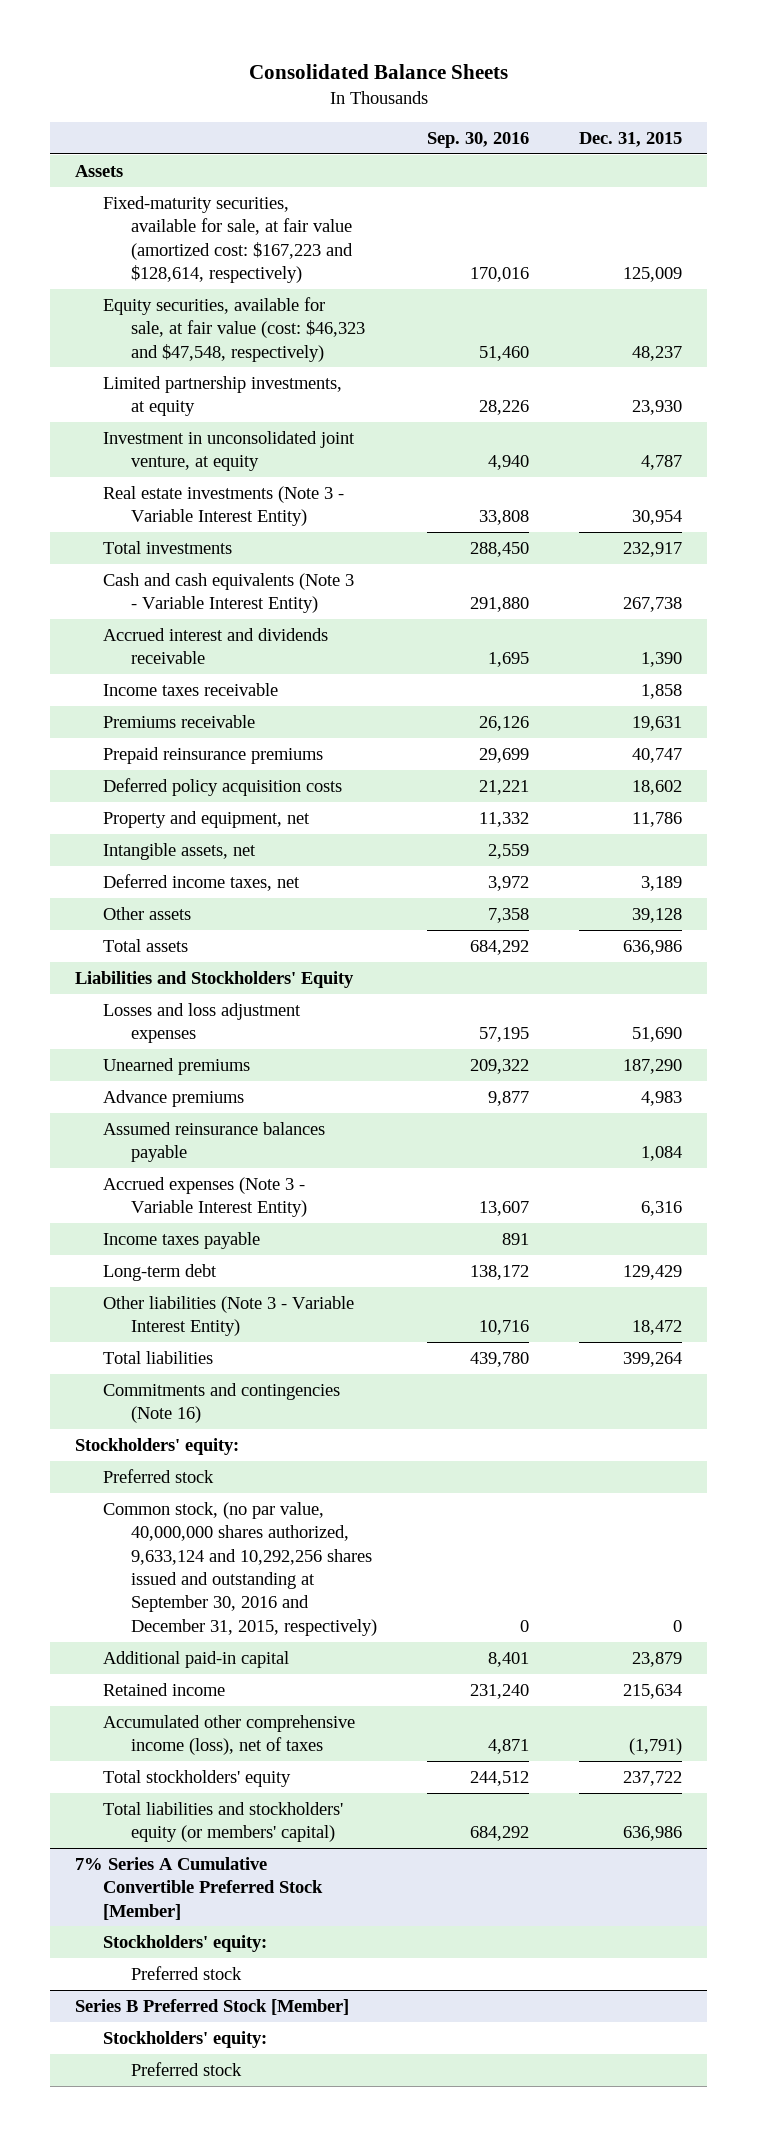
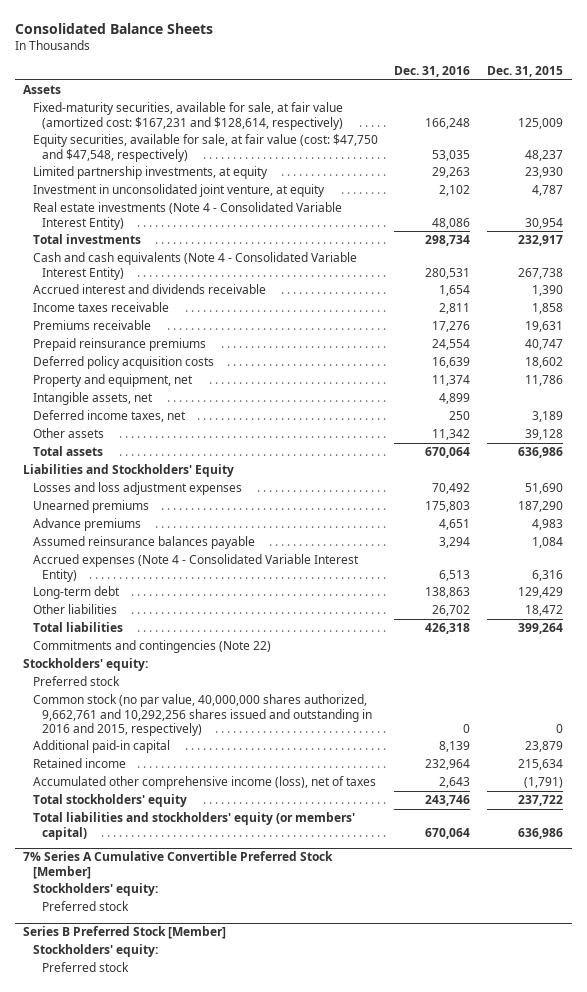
[427,131,530,148] Sep. 30, 2016 -> none
none -> [394,66,471,78] Dec. 31, 2016
[103,195,354,283] Fixed-maturity securities, available for sale, at fair value (amortized cost: $167,223 and $128,614, respectively) -> [32,102,343,130] Fixed-maturity securities, available for sale, at fair value (amortized cost: $167,231 and $128,614, respectively)
[103,296,366,362] Equity securities, available for sale, at fair value (cost: $46,323 and $47,548, respectively) -> [32,134,378,162] Equity securities, available for sale, at fair value (cost: $47,750 and $47,548, respectively)
[103,485,345,527] Real estate investments (Note 3 - Variable Interest Entity) -> [32,202,342,230] Real estate investments (Note 4 - Consolidated Variable Interest Entity)
[103,572,355,614] Cash and cash equivalents (Note 3 - Variable Interest Entity) -> [32,252,357,280] Cash and cash equivalents (Note 4 - Consolidated Variable Interest Entity)
[103,1231,261,1249] Income taxes payable -> none
[103,1176,308,1218] Accrued expenses (Note 3 - Variable Interest Entity) -> [32,554,359,582] Accrued expenses (Note 4 - Consolidated Variable Interest Entity)
[103,1295,355,1337] Other liabilities (Note 3 - Variable Interest Entity) -> [32,604,117,615] Other liabilities
[103,1382,341,1424] Commitments and contingencies (Note 16) -> [32,640,271,654] Commitments and contingencies (Note 22)
[103,1501,378,1636] Common stock, (no par value, 40,000,000 shares authorized, 9,633,124 and 10,292,256 shares issued and outstanding at September 30, 2016 and December 31, 2015, respectively) -> [32,694,372,736] Common stock (no par value, 40,000,000 shares authorized, 9,662,761 and 10,292,256 shares issued and outstanding in 2016 and 2015, respectively)

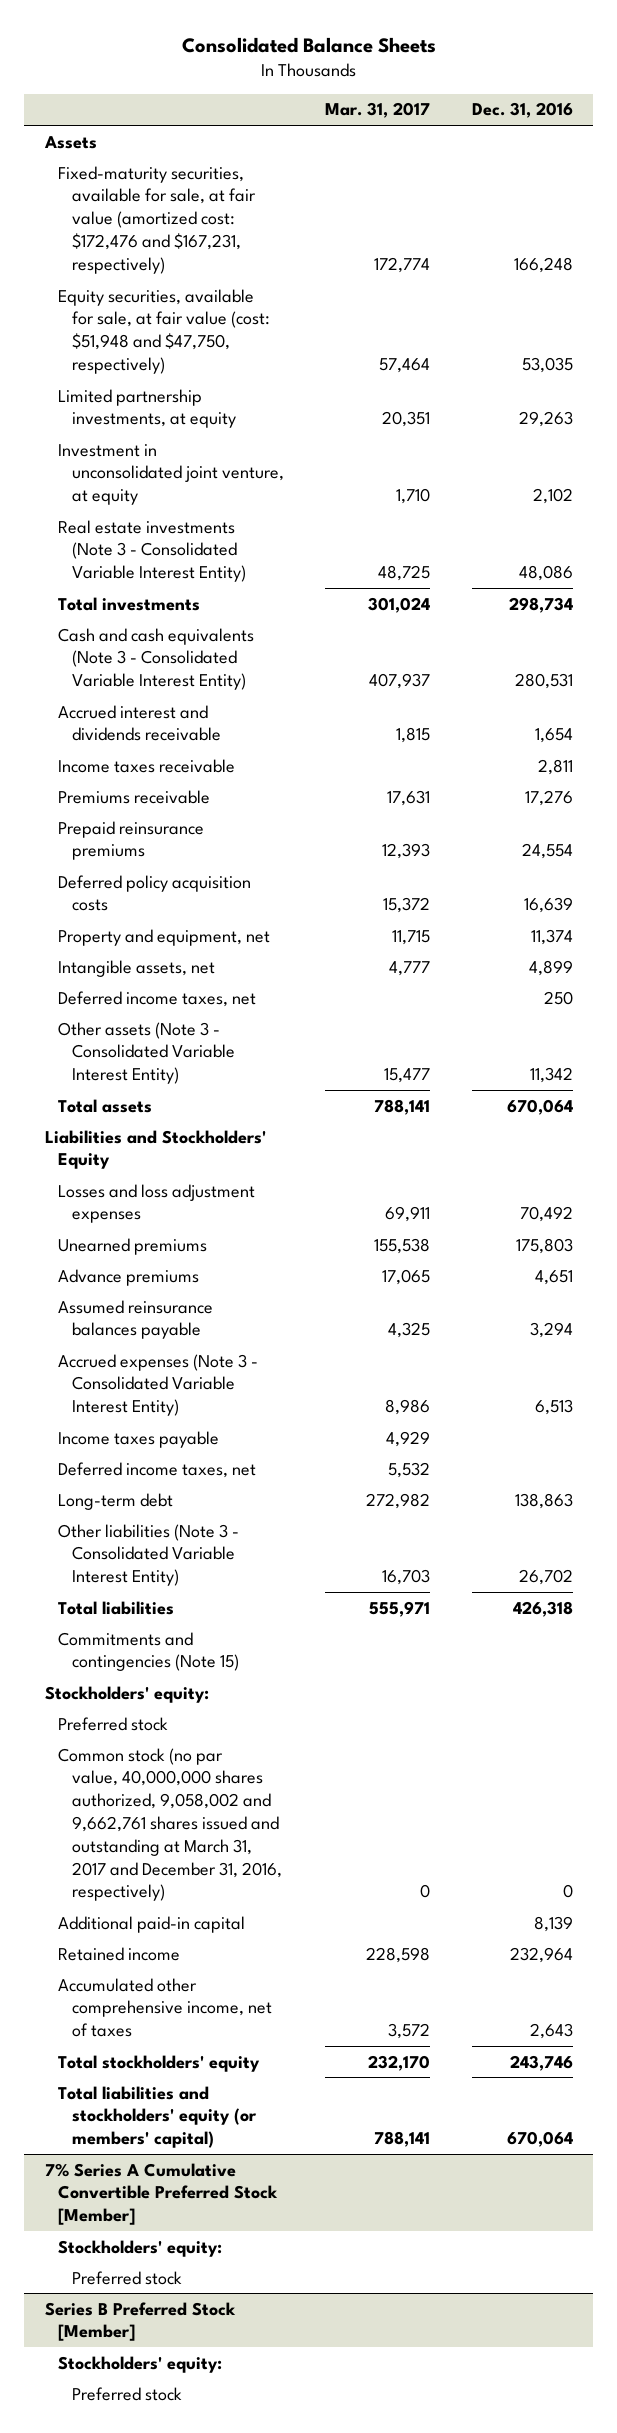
[487,66,564,78] Dec. 31, 2015 -> none
none -> [325,102,431,119] Mar. 31, 2017
[32,102,343,130] Fixed-maturity securities, available for sale, at fair value (amortized cost: $167,231 and $128,614, respectively) -> [58,165,256,274] Fixed-maturity securities, available for sale, at fair value (amortized cost: $172,476 and $167,231, respectively)
[32,134,378,162] Equity securities, available for sale, at fair value (cost: $47,750 and $47,548, respectively) -> [58,288,270,375] Equity securities, available for sale, at fair value (cost: $51,948 and $47,750, respectively)
[32,202,342,230] Real estate investments (Note 4 - Consolidated Variable Interest Entity) -> [58,519,246,583] Real estate investments (Note 3 - Consolidated Variable Interest Entity)
[32,252,357,280] Cash and cash equivalents (Note 4 - Consolidated Variable Interest Entity) -> [58,627,255,691] Cash and cash equivalents (Note 3 - Consolidated Variable Interest Entity)
[32,428,104,439] Other assets -> [58,1021,235,1085] Other assets (Note 3 - Consolidated Variable Interest Entity)
[32,554,359,582] Accrued expenses (Note 4 - Consolidated Variable Interest Entity) -> [58,1353,259,1417] Accrued expenses (Note 3 - Consolidated Variable Interest Entity)
none -> [58,1430,220,1448] Income taxes payable
none -> [58,1461,257,1478] Deferred income taxes, net
[32,604,117,615] Other liabilities -> [58,1523,240,1587] Other liabilities (Note 3 - Consolidated Variable Interest Entity)
[32,640,271,654] Commitments and contingencies (Note 22) -> [58,1631,239,1672] Commitments and contingencies (Note 15)
[32,694,372,736] Common stock (no par value, 40,000,000 shares authorized, 9,662,761 and 10,292,256 shares issued and outstanding in 2016 and 2015, respectively) -> [58,1747,282,1902] Common stock (no par value, 40,000,000 shares authorized, 9,058,002 and 9,662,761 shares issued and outstanding at March 31, 2017 and December 31, 2016, respectively)
[32,776,376,790] Accumulated other comprehensive income (loss), net of taxes -> [58,1977,272,2038] Accumulated other comprehensive income, net of taxes

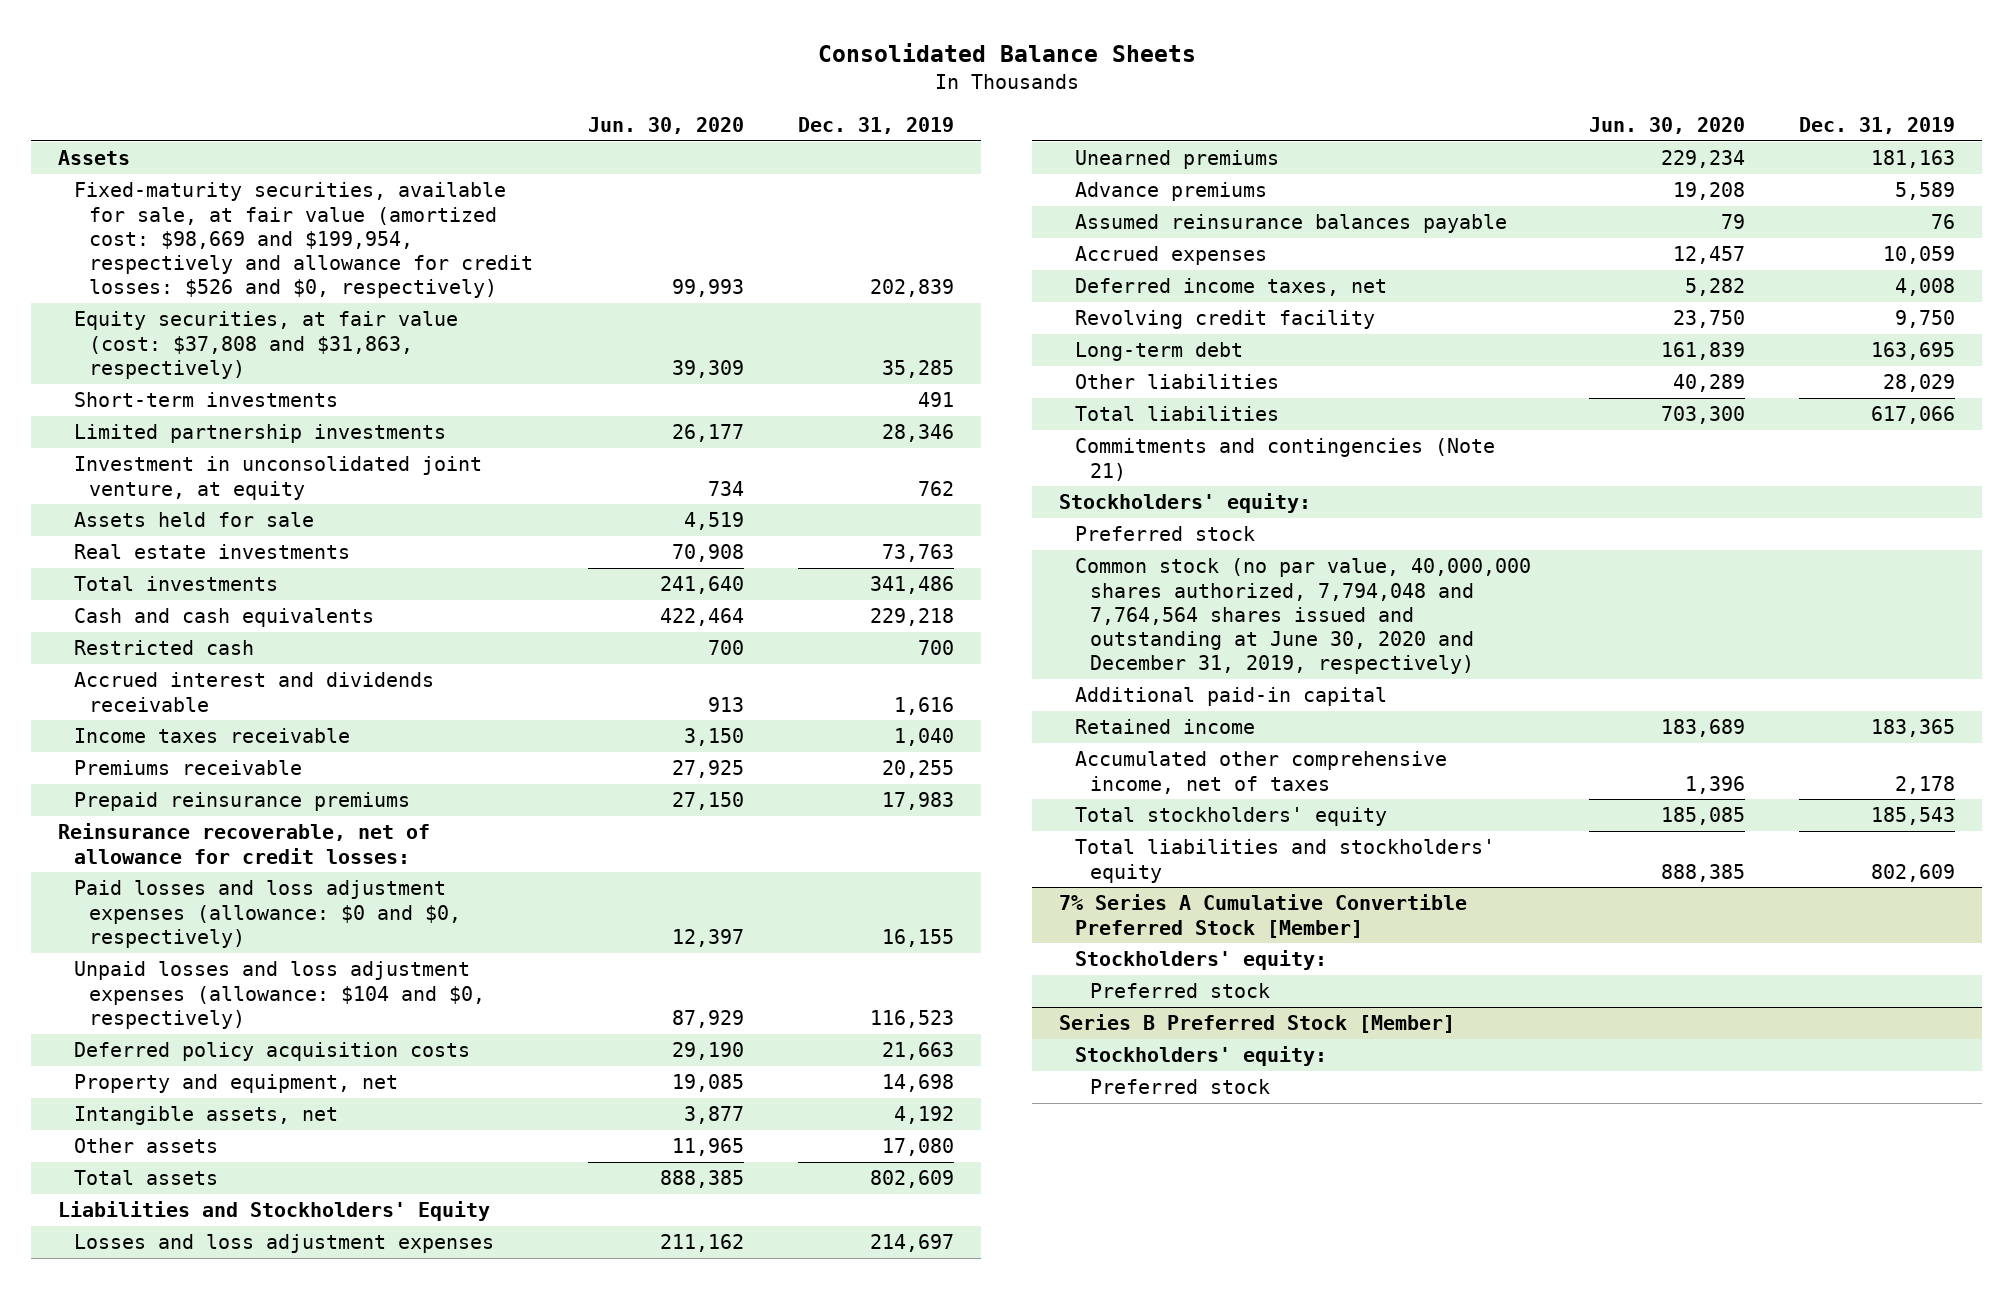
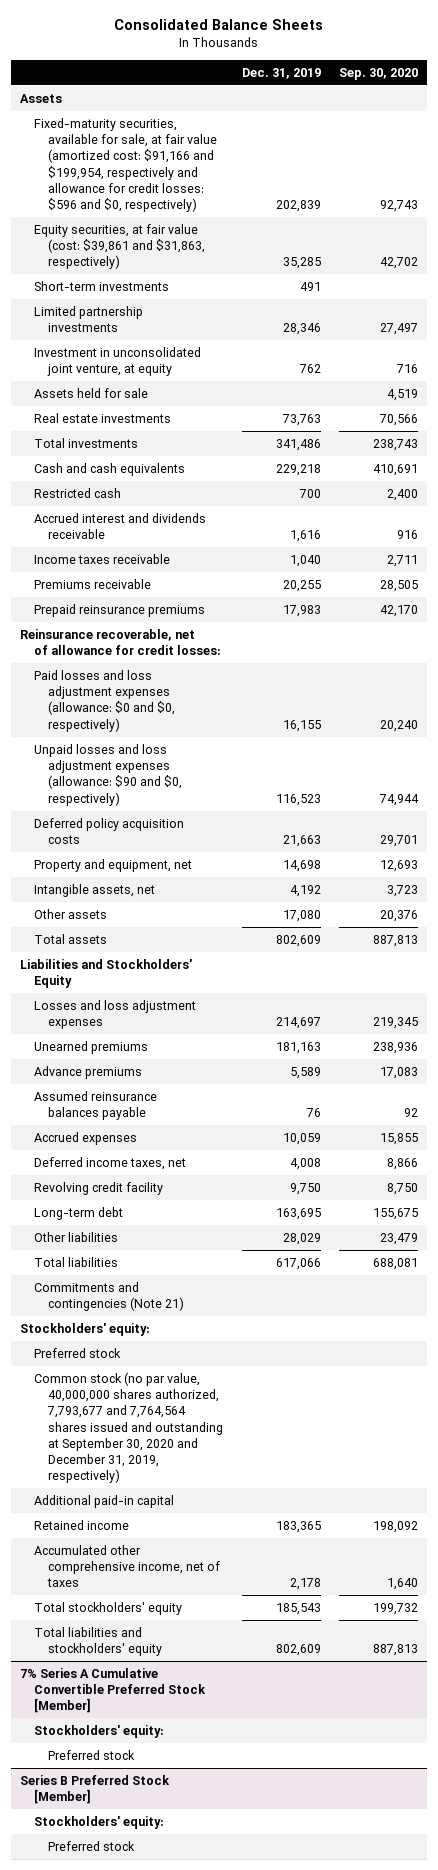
[587,117,744,135] Jun. 30, 2020 -> none
none -> [339,67,419,80] Sep. 30, 2020
[73,182,534,299] Fixed-maturity securities, available for sale, at fair value (amortized cost: $98,669 and $199,954, respectively and allowance for credit losses: $526 and $0, respectively) -> [33,117,217,213] Fixed-maturity securities, available for sale, at fair value (amortized cost: $91,166 and $199,954, respectively and allowance for credit losses: $596 and $0, respectively)
[73,311,458,379] Equity securities, at fair value (cost: $37,808 and $31,863, respectively) -> [33,223,205,270] Equity securities, at fair value (cost: $39,861 and $31,863, respectively)
[73,961,486,1029] Unpaid losses and loss adjustment expenses (allowance: $104 and $0, respectively) -> [33,743,182,806] Unpaid losses and loss adjustment expenses (allowance: $90 and $0, respectively)
[1074,558,1531,675] Common stock (no par value, 40,000,000 shares authorized, 7,794,048 and 7,764,564 shares issued and outstanding at June 30, 2020 and December 31, 2019, respectively) -> [33,1371,223,1484] Common stock (no par value, 40,000,000 shares authorized, 7,793,677 and 7,764,564 shares issued and outstanding at September 30, 2020 and December 31, 2019, respectively)

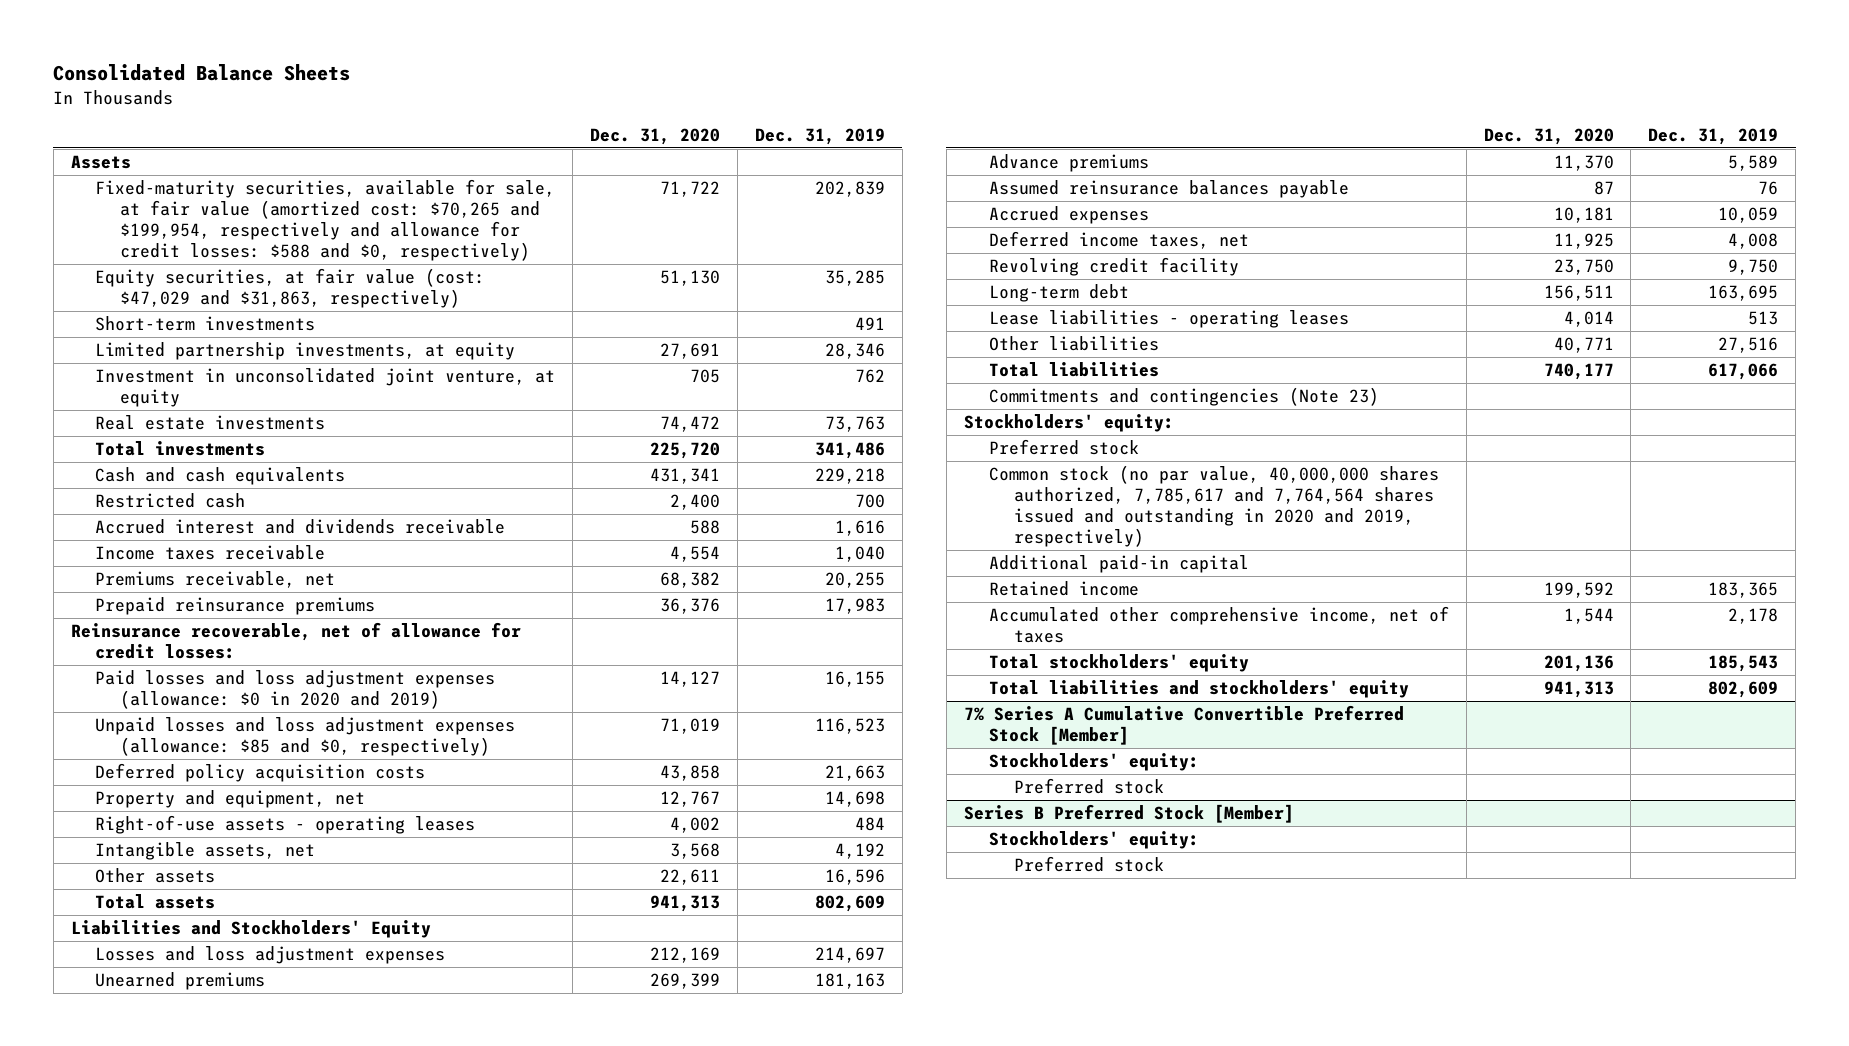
[339,67,419,80] Sep. 30, 2020 -> none
none -> [590,127,721,145] Dec. 31, 2020
[33,117,217,213] Fixed-maturity securities, available for sale, at fair value (amortized cost: $91,166 and $199,954, respectively and allowance for credit losses: $596 and $0, respectively) -> [95,179,556,261] Fixed-maturity securities, available for sale, at fair value (amortized cost: $70,265 and $199,954, respectively and allowance for credit losses: $588 and $0, respectively)
[33,223,205,270] Equity securities, at fair value (cost: $39,861 and $31,863, respectively) -> [95,268,486,309] Equity securities, at fair value (cost: $47,029 and $31,863, respectively)
[33,305,143,333] Limited partnership investments -> [95,342,516,361] Limited partnership investments, at equity
[33,387,148,398] Assets held for sale -> none
[33,578,151,589] Premiums receivable -> [95,571,336,589] Premiums receivable, net
[33,669,175,732] Paid losses and loss adjustment expenses (allowance: $0 and $0, respectively) -> [95,670,496,710] Paid losses and loss adjustment expenses (allowance: $0 in 2020 and 2019)
[33,743,182,806] Unpaid losses and loss adjustment expenses (allowance: $90 and $0, respectively) -> [95,717,516,757] Unpaid losses and loss adjustment expenses (allowance: $85 and $0, respectively)
none -> [95,815,476,835] Right-of-use assets - operating leases
[282,909,321,922] 17,080 -> [825,869,886,886] 16,596
none -> [988,310,1349,329] Lease liabilities - operating leases
[282,1232,321,1245] 28,029 -> [1718,337,1779,354] 27,516
[33,1281,184,1312] Commitments and contingencies (Note 21) -> [988,387,1379,407] Commitments and contingencies (Note 23)
[33,1371,223,1484] Common stock (no par value, 40,000,000 shares authorized, 7,793,677 and 7,764,564 shares issued and outstanding at September 30, 2020 and December 31, 2019, respectively) -> [988,465,1439,547] Common stock (no par value, 40,000,000 shares authorized, 7,785,617 and 7,764,564 shares issued and outstanding in 2020 and 2019, respectively)

